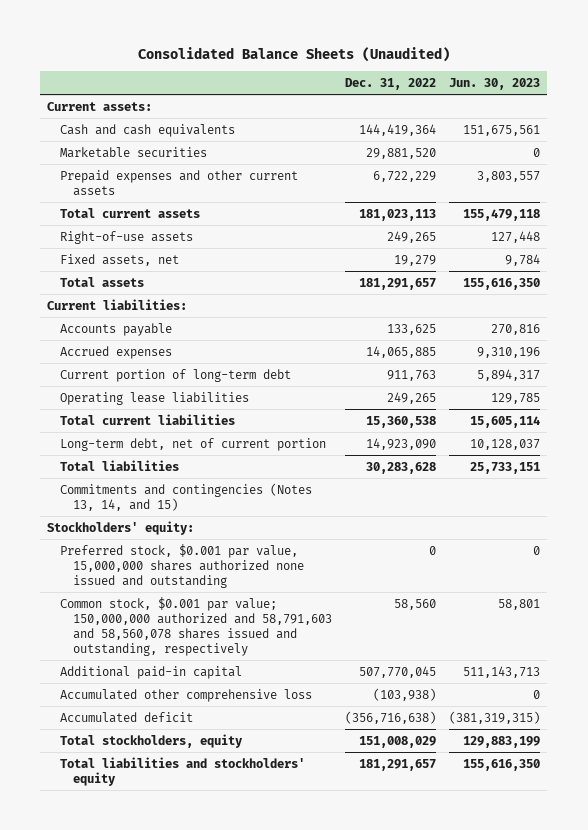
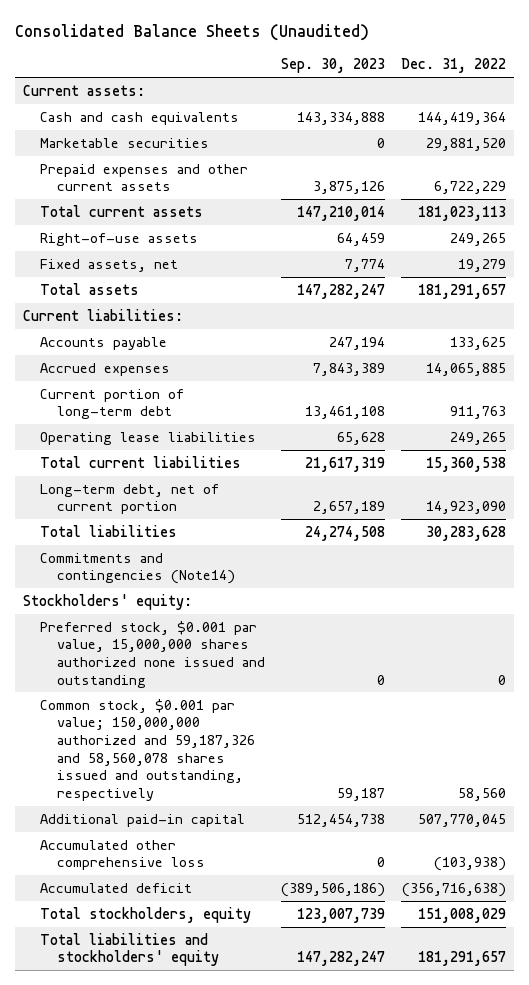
[449,77,541,90] Jun. 30, 2023 -> none
none -> [281,58,386,74] Sep. 30, 2023
[60,482,313,511] Commitments and contingencies (Notes 13, 14, and 15) -> [40,552,236,585] Commitments and contingencies (Note14)
[60,596,333,656] Common stock, $0.001 par value; 150,000,000 authorized and 58,791,603 and 58,560,078 shares issued and outstanding, respectively -> [40,698,256,801] Common stock, $0.001 par value; 150,000,000 authorized and 59,187,326 and 58,560,078 shares issued and outstanding, respectively

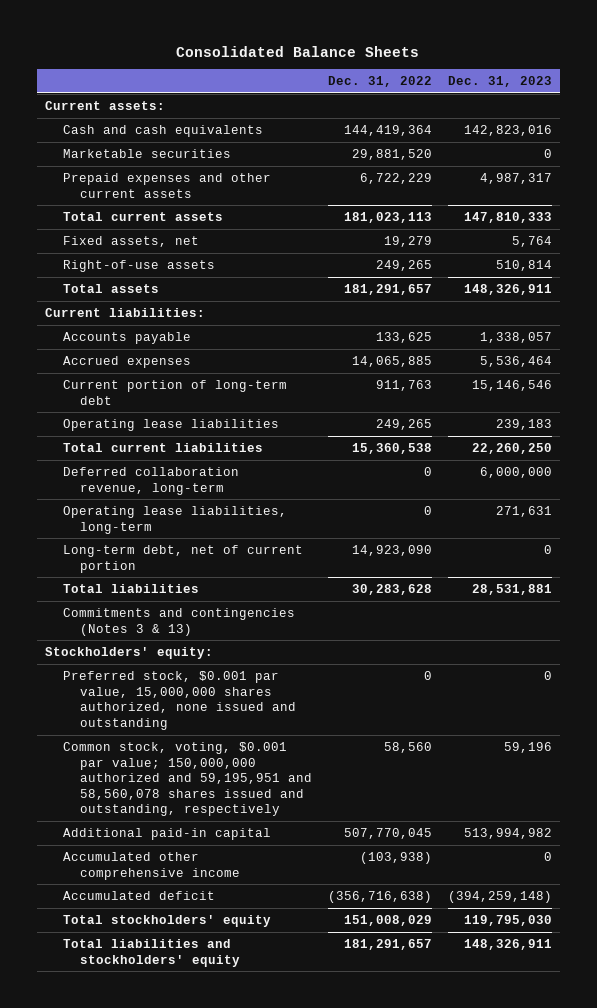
[14,24,369,42] Consolidated Balance Sheets (Unaudited) -> [176,45,420,57] Consolidated Balance Sheets
[281,58,386,74] Sep. 30, 2023 -> none
none -> [447,75,552,87] Dec. 31, 2023
[40,232,199,246] Right-of-use assets -> [62,259,215,272] Right-of-use assets
none -> [62,466,239,495] Deferred collaboration revenue, long-term
none -> [62,505,287,534] Operating lease liabilities, long-term
[40,552,236,585] Commitments and contingencies (Note14) -> [62,607,295,636] Commitments and contingencies (Notes 3 & 13)
[40,620,266,688] Preferred stock, $0.001 par value, 15,000,000 shares authorized none issued and outstanding -> [62,670,297,730] Preferred stock, $0.001 par value, 15,000,000 shares authorized, none issued and outstanding
[40,698,256,801] Common stock, $0.001 par value; 150,000,000 authorized and 59,187,326 and 58,560,078 shares issued and outstanding, respectively -> [62,741,313,817] Common stock, voting, $0.001 par value; 150,000,000 authorized and 59,195,951 and 58,560,078 shares issued and outstanding, respectively
[40,839,206,871] Accumulated other comprehensive loss -> [62,851,241,880] Accumulated other comprehensive income
[40,906,252,923] Total stockholders, equity -> [62,914,271,927] Total stockholders' equity

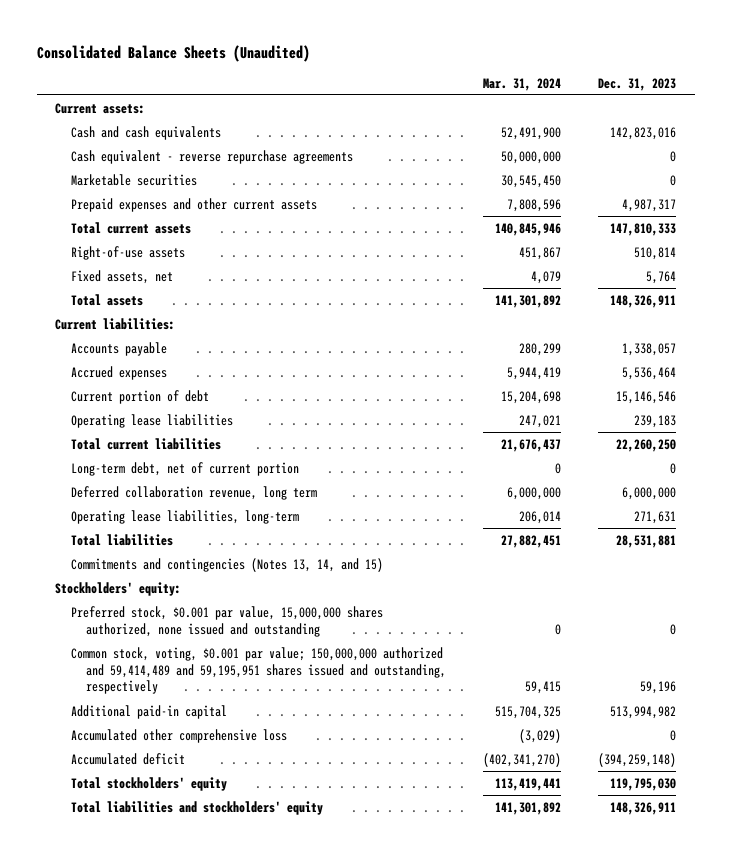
[176,45,420,57] Consolidated Balance Sheets -> [36,44,310,62] Consolidated Balance Sheets (Unaudited)
[327,75,432,87] Dec. 31, 2022 -> none
none -> [483,77,562,91] Mar. 31, 2024
none -> [70,149,353,164] Cash equivalent - reverse repurchase agreements
[62,235,199,247] Fixed assets, net -> [70,269,173,284] Fixed assets, net
[62,379,287,405] Current portion of long-term debt -> [70,389,209,404] Current portion of debt
[62,466,239,495] Deferred collaboration revenue, long-term -> none
none -> [70,485,317,500] Deferred collaboration revenue, long term
[62,505,287,534] Operating lease liabilities, long-term -> [70,509,299,524] Operating lease liabilities, long-term
[62,607,295,636] Commitments and contingencies (Notes 3 & 13) -> [70,557,383,572] Commitments and contingencies (Notes 13, 14, and 15)
[62,741,313,817] Common stock, voting, $0.001 par value; 150,000,000 authorized and 59,195,951 and 58,560,078 shares issued and outstanding, respectively -> [70,646,446,695] Common stock, voting, $0.001 par value; 150,000,000 authorized and 59,414,489 and 59,195,951 shares issued and outstanding, respectively
[62,851,241,880] Accumulated other comprehensive income -> [70,728,287,743] Accumulated other comprehensive loss

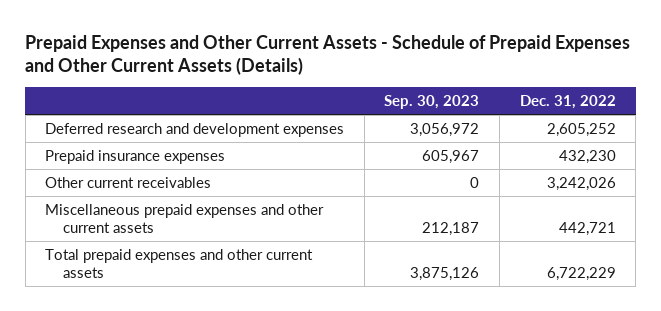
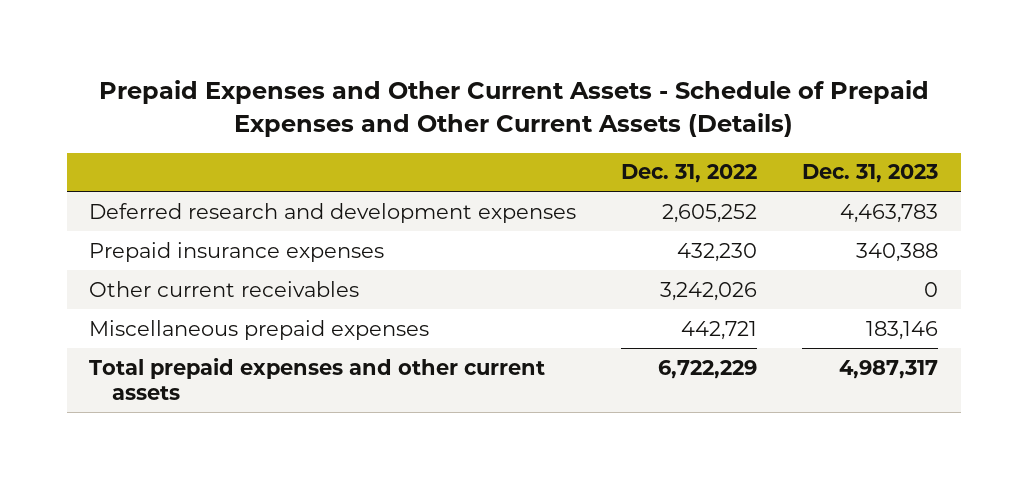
[384,95,480,110] Sep. 30, 2023 -> none
none -> [802,164,939,184] Dec. 31, 2023
[45,203,325,233] Miscellaneous prepaid expenses and other current assets -> [89,319,430,340] Miscellaneous prepaid expenses

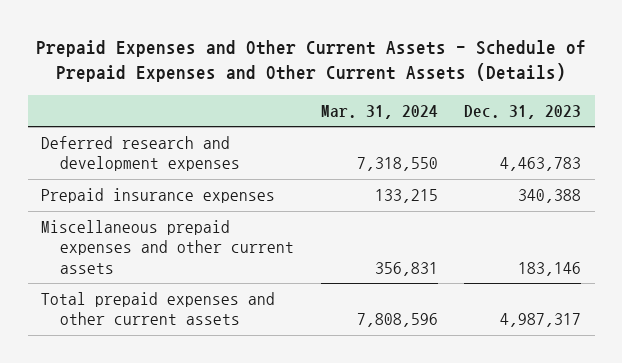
[621,164,758,184] Dec. 31, 2022 -> none
none -> [320,104,438,119] Mar. 31, 2024
[89,280,360,297] Other current receivables -> none
[89,319,430,340] Miscellaneous prepaid expenses -> [40,220,295,274] Miscellaneous prepaid expenses and other current assets

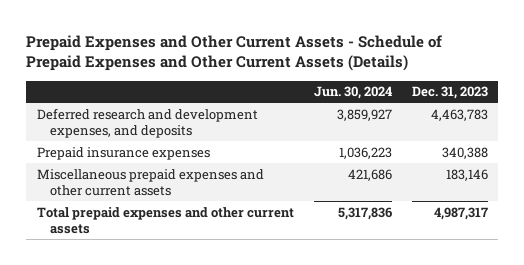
[320,104,438,119] Mar. 31, 2024 -> none
none -> [313,86,392,100] Jun. 30, 2024
[40,136,241,172] Deferred research and development expenses -> [36,107,258,138] Deferred research and development expenses, and deposits

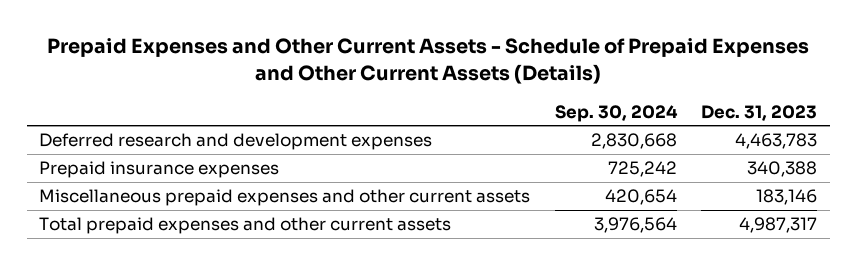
[313,86,392,100] Jun. 30, 2024 -> none
none -> [554,104,678,122] Sep. 30, 2024
[36,107,258,138] Deferred research and development expenses, and deposits -> [39,133,433,151] Deferred research and development expenses

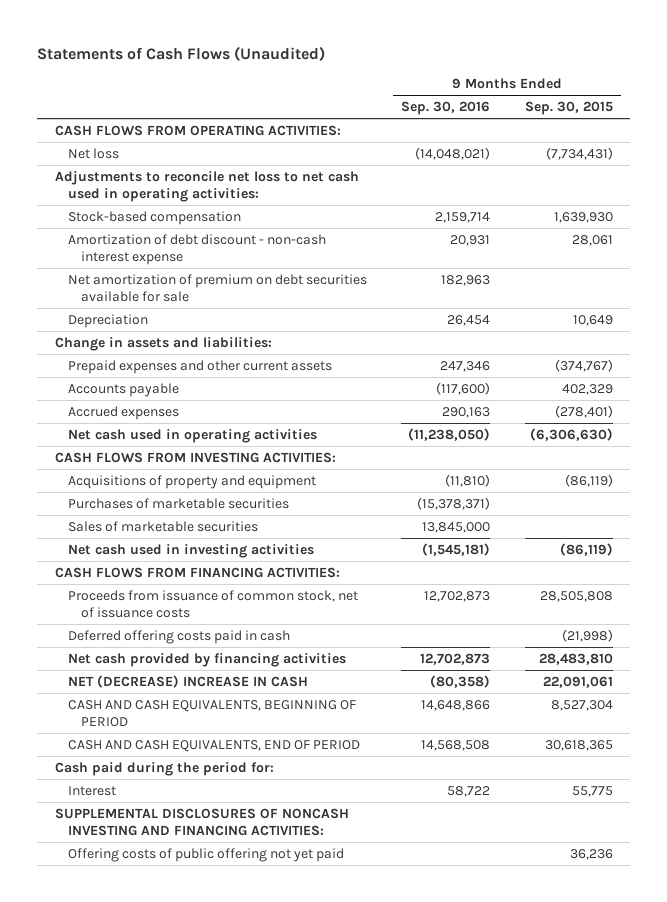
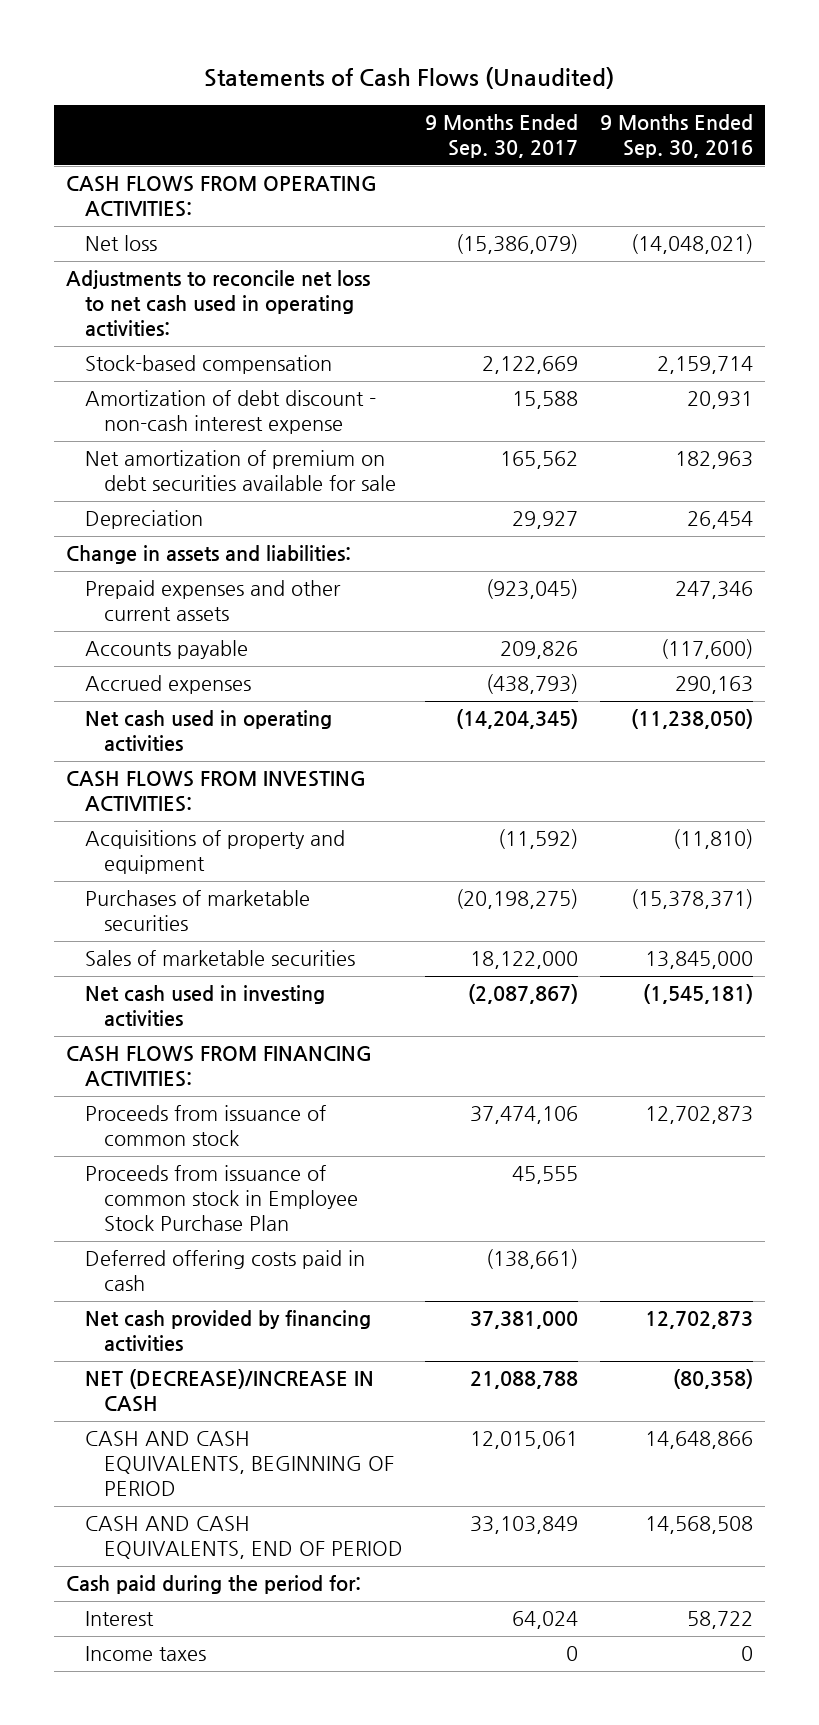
[524,101,613,116] Sep. 30, 2015 -> none
none -> [425,114,579,159] 9 Months Ended Sep. 30, 2017
[67,589,358,618] Proceeds from issuance of common stock, net of issuance costs -> [84,1105,326,1147] Proceeds from issuance of common stock
none -> [84,1165,358,1232] Proceeds from issuance of common stock in Employee Stock Purchase Plan
[67,674,308,688] NET (DECREASE) INCREASE IN CASH -> [84,1369,374,1413] NET (DECREASE)/INCREASE IN CASH
[54,807,349,836] SUPPLEMENTAL DISCLOSURES OF NONCASH INVESTING AND FINANCING ACTIVITIES: -> none
[67,847,344,862] Offering costs of public offering not yet paid -> none
none -> [84,1646,206,1662] Income taxes

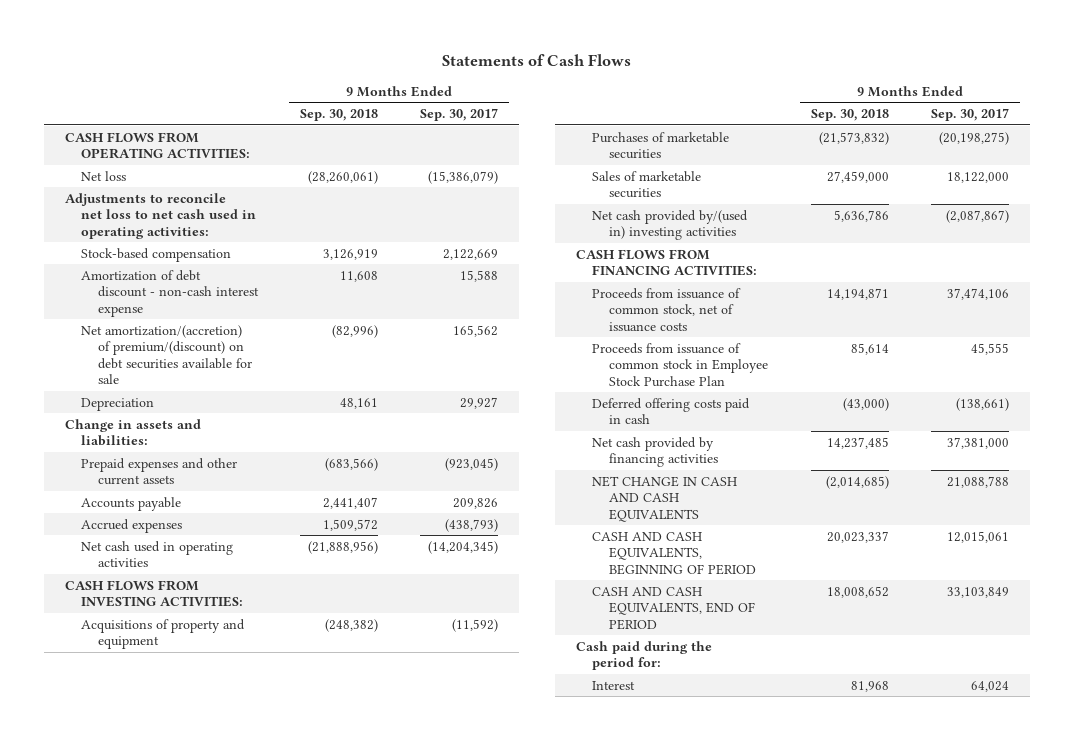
[204,67,615,90] Statements of Cash Flows (Unaudited) -> [441,53,631,66] Statements of Cash Flows
[600,114,754,159] 9 Months Ended Sep. 30, 2016 -> none
none -> [300,109,379,122] Sep. 30, 2018
[84,450,396,492] Net amortization of premium on debt securities available for sale -> [81,324,252,384] Net amortization/(accretion) of premium/(discount) on debt securities available for sale
[84,985,325,1028] Net cash used in investing activities -> [592,209,749,241] Net cash provided by/(used in) investing activities
[84,1105,326,1147] Proceeds from issuance of common stock -> [592,287,742,332] Proceeds from issuance of common stock, net of issuance costs
[84,1369,374,1413] NET (DECREASE)/INCREASE IN CASH -> [592,475,738,522] NET CHANGE IN CASH AND CASH EQUIVALENTS
[84,1646,206,1662] Income taxes -> none

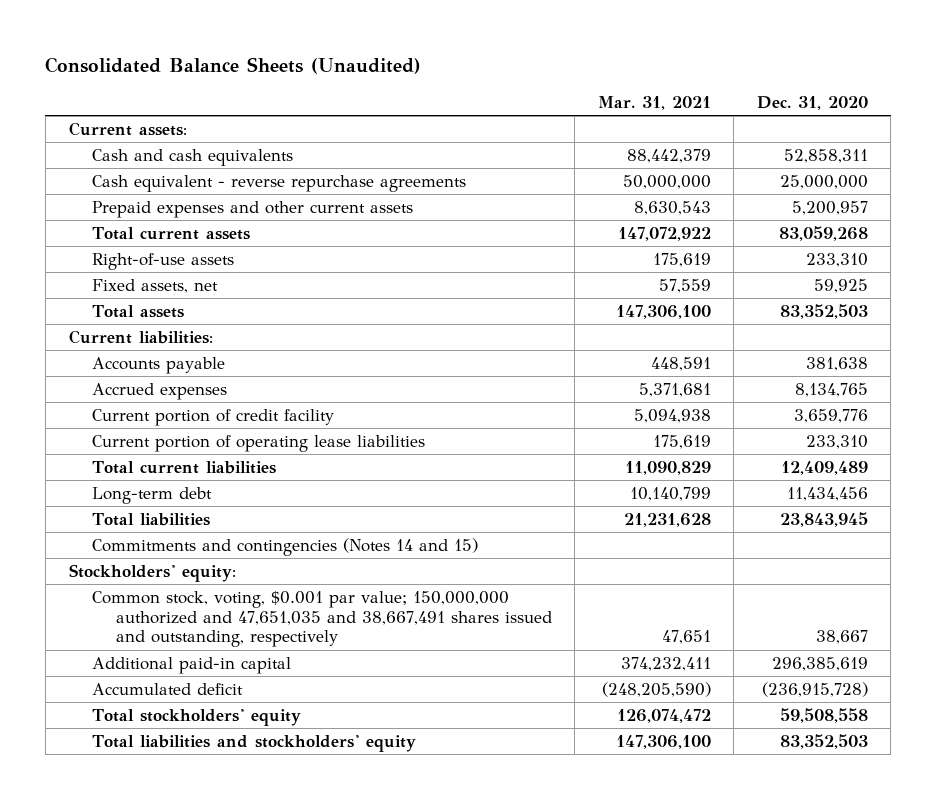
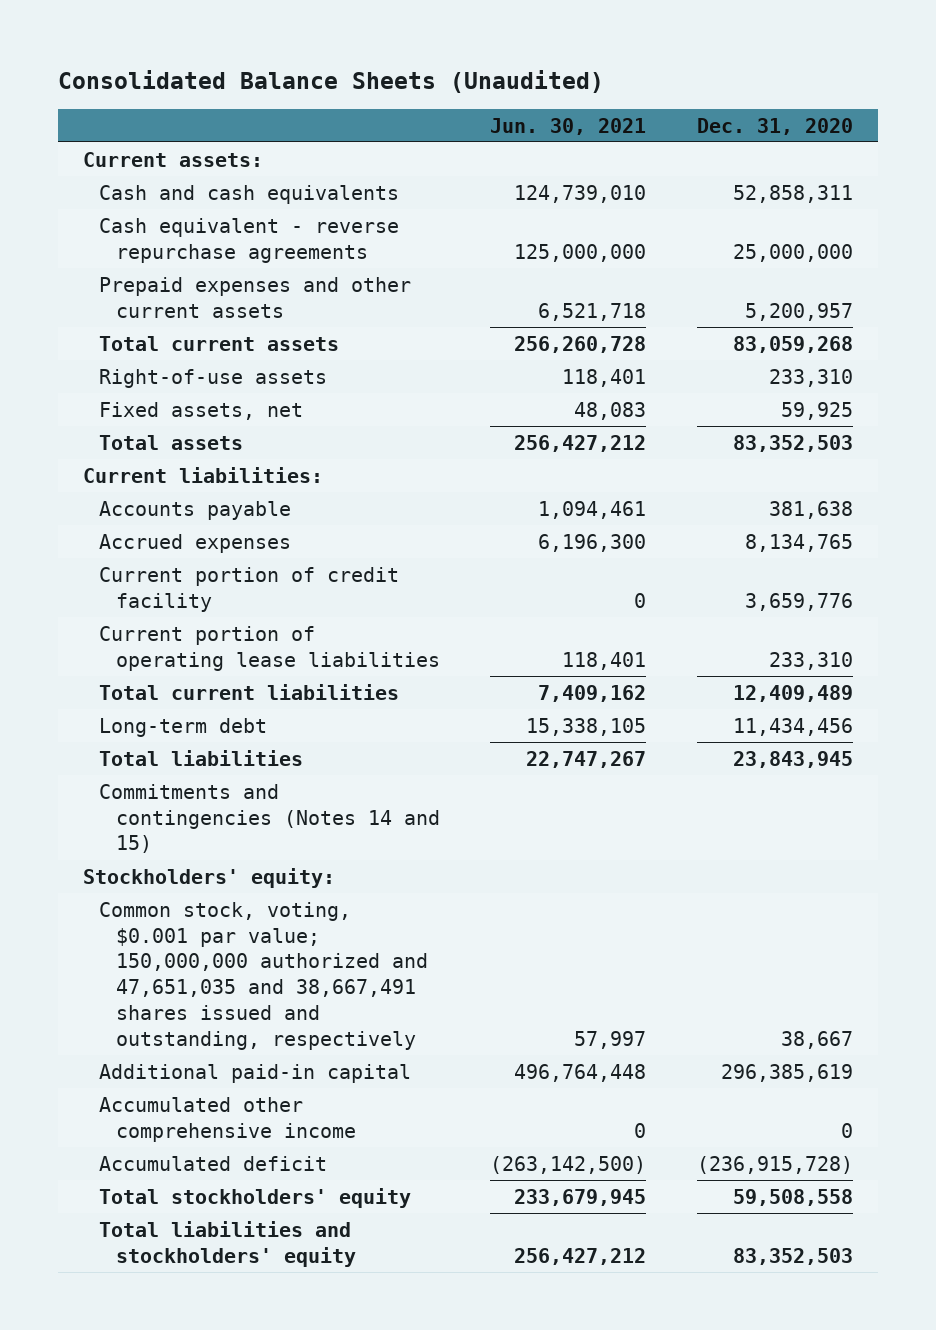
[597,95,711,110] Mar. 31, 2021 -> none
none -> [490,117,647,135] Jun. 30, 2021
none -> [99,1096,356,1142] Accumulated other comprehensive income

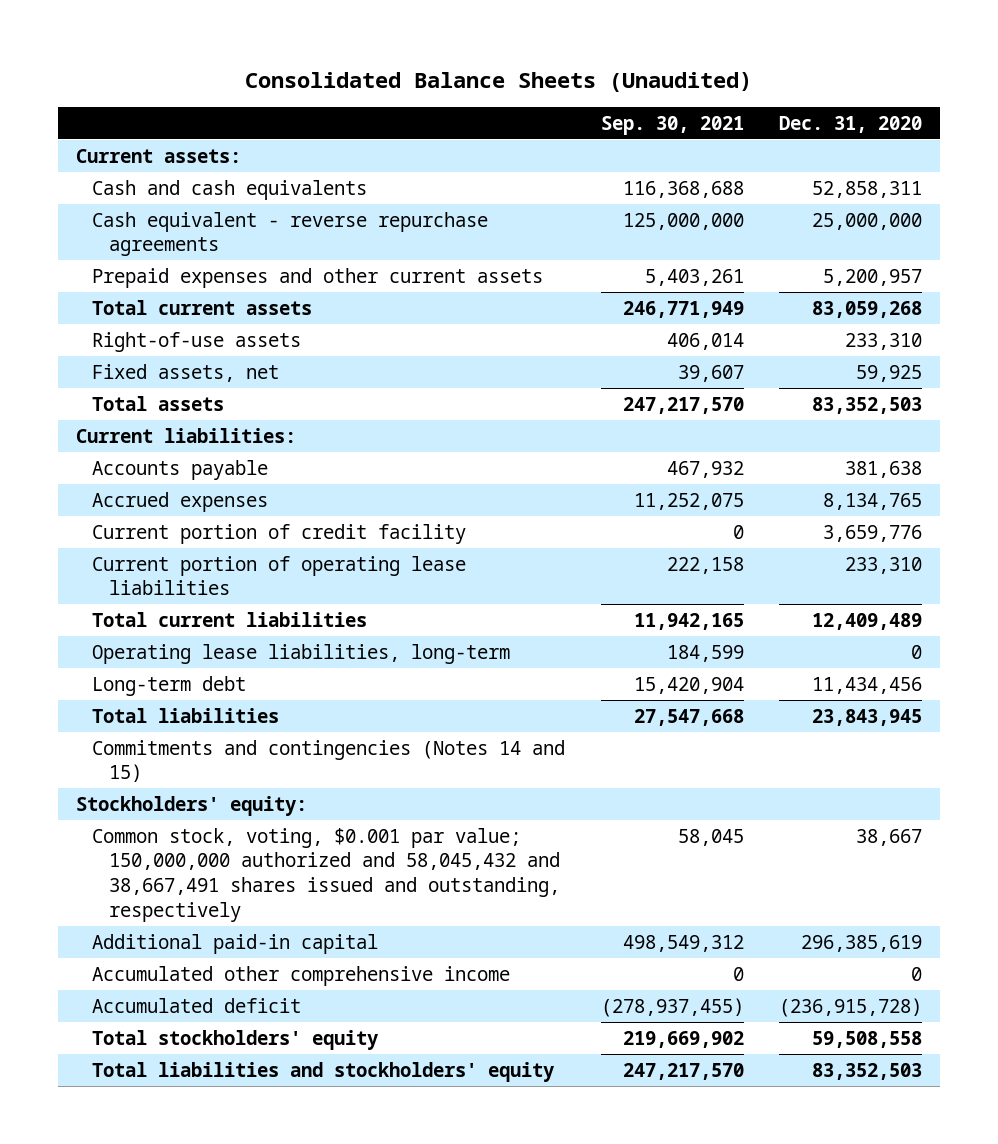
[490,117,647,135] Jun. 30, 2021 -> none
none -> [600,115,744,135] Sep. 30, 2021
none -> [92,643,511,664] Operating lease liabilities, long-term
[99,901,428,1051] Common stock, voting, $0.001 par value; 150,000,000 authorized and 47,651,035 and 38,667,491 shares issued and outstanding, respectively -> [92,827,560,922] Common stock, voting, $0.001 par value; 150,000,000 authorized and 58,045,432 and 38,667,491 shares issued and outstanding, respectively

